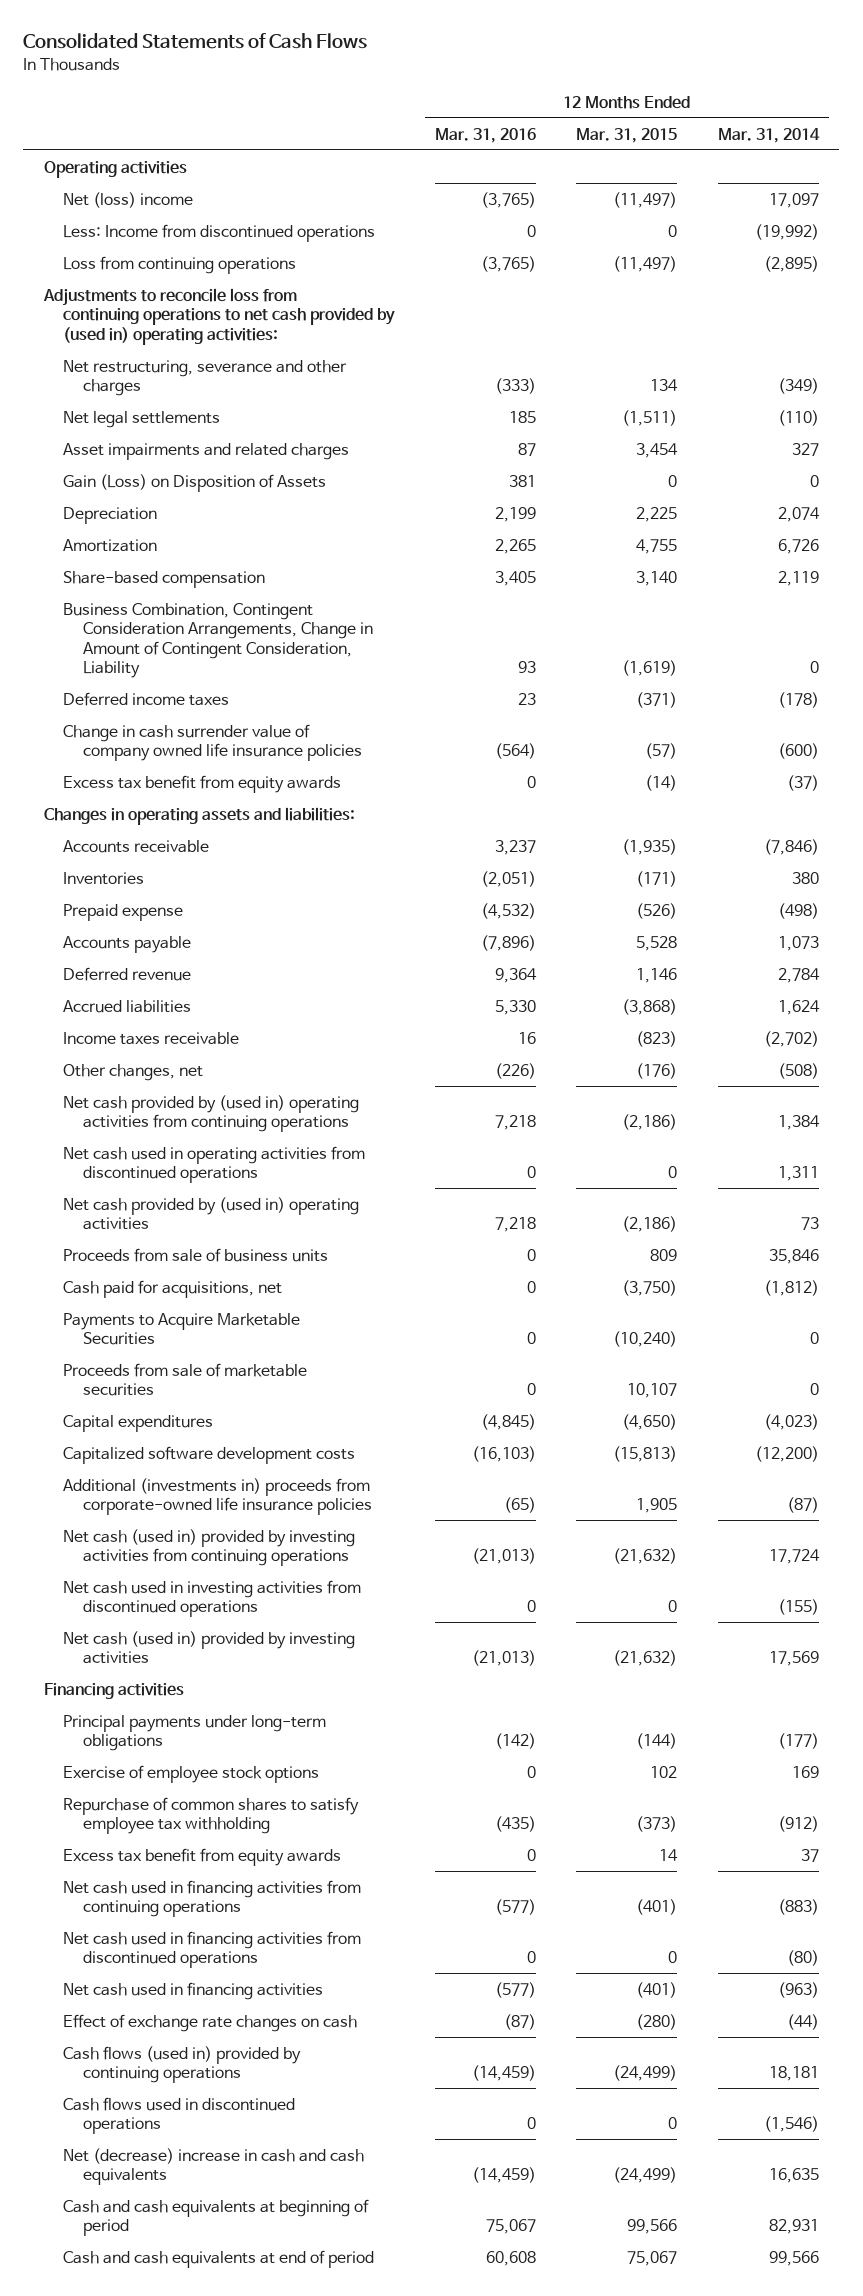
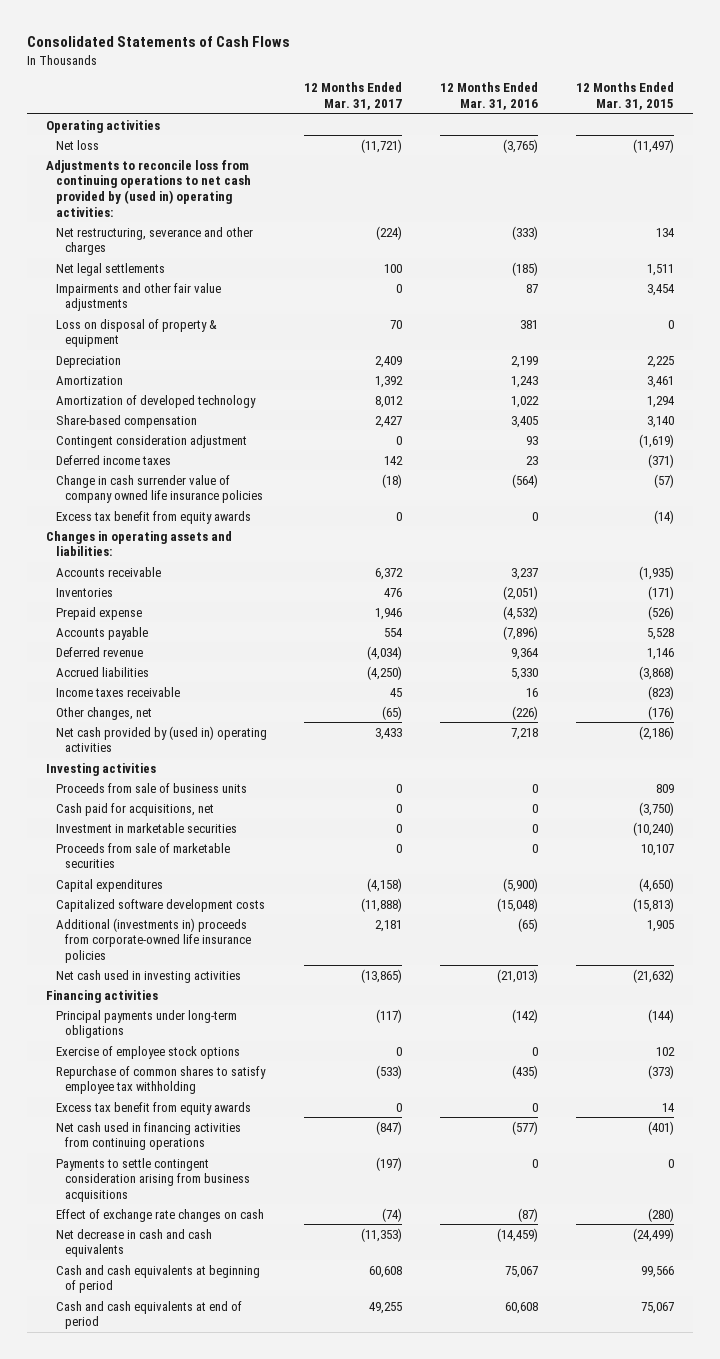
[718,127,821,143] Mar. 31, 2014 -> none
none -> [304,82,403,111] 12 Months Ended Mar. 31, 2017
[63,223,376,242] Less: Income from discontinued operations -> none
[63,255,297,274] Loss from continuing operations -> none
[63,191,194,208] Net (loss) income -> [55,139,99,150] Net loss
[508,410,536,423] 185 -> [512,261,539,276] (185)
[622,409,678,426] (1,511) -> [646,263,674,276] 1,511
[63,442,350,460] Asset impairments and related charges -> [55,282,221,312] Impairments and other fair value adjustments
[63,473,327,492] Gain (Loss) on Disposition of Assets -> [55,318,217,348] Loss on disposal of property & equipment
[494,538,536,554] 2,265 -> [511,375,539,388] 1,243
[636,538,678,554] 4,755 -> [646,375,674,388] 3,461
none -> [55,394,256,408] Amortization of developed technology
[63,602,373,679] Business Combination, Contingent Consideration Arrangements, Change in Amount of Contingent Consideration, Liability -> [55,434,247,448] Contingent consideration adjustment
[63,1094,360,1133] Net cash provided by (used in) operating activities from continuing operations -> none
[63,1145,366,1184] Net cash used in operating activities from discontinued operations -> none
none -> [45,762,156,776] Investing activities
[63,1312,301,1346] Payments to Acquire Marketable Securities -> [55,822,237,833] Investment in marketable securities
[480,1413,536,1430] (4,845) -> [503,877,539,892] (5,900)
[471,1445,536,1462] (16,103) -> [497,897,539,912] (15,048)
[63,1528,356,1567] Net cash (used in) provided by investing activities from continuing operations -> none
[63,1579,362,1618] Net cash used in investing activities from discontinued operations -> none
[63,1630,356,1665] Net cash (used in) provided by investing activities -> [55,969,241,983] Net cash used in investing activities
[63,1930,362,1969] Net cash used in financing activities from discontinued operations -> none
[63,1981,324,2000] Net cash used in financing activities -> none
none -> [55,1157,251,1202] Payments to settle contingent consideration arising from business acquisitions
[63,2045,302,2084] Cash flows (used in) provided by continuing operations -> none
[63,2096,296,2135] Cash flows used in discontinued operations -> none
[63,2147,365,2186] Net (decrease) increase in cash and cash equivalents -> [55,1228,212,1258] Net decrease in cash and cash equivalents

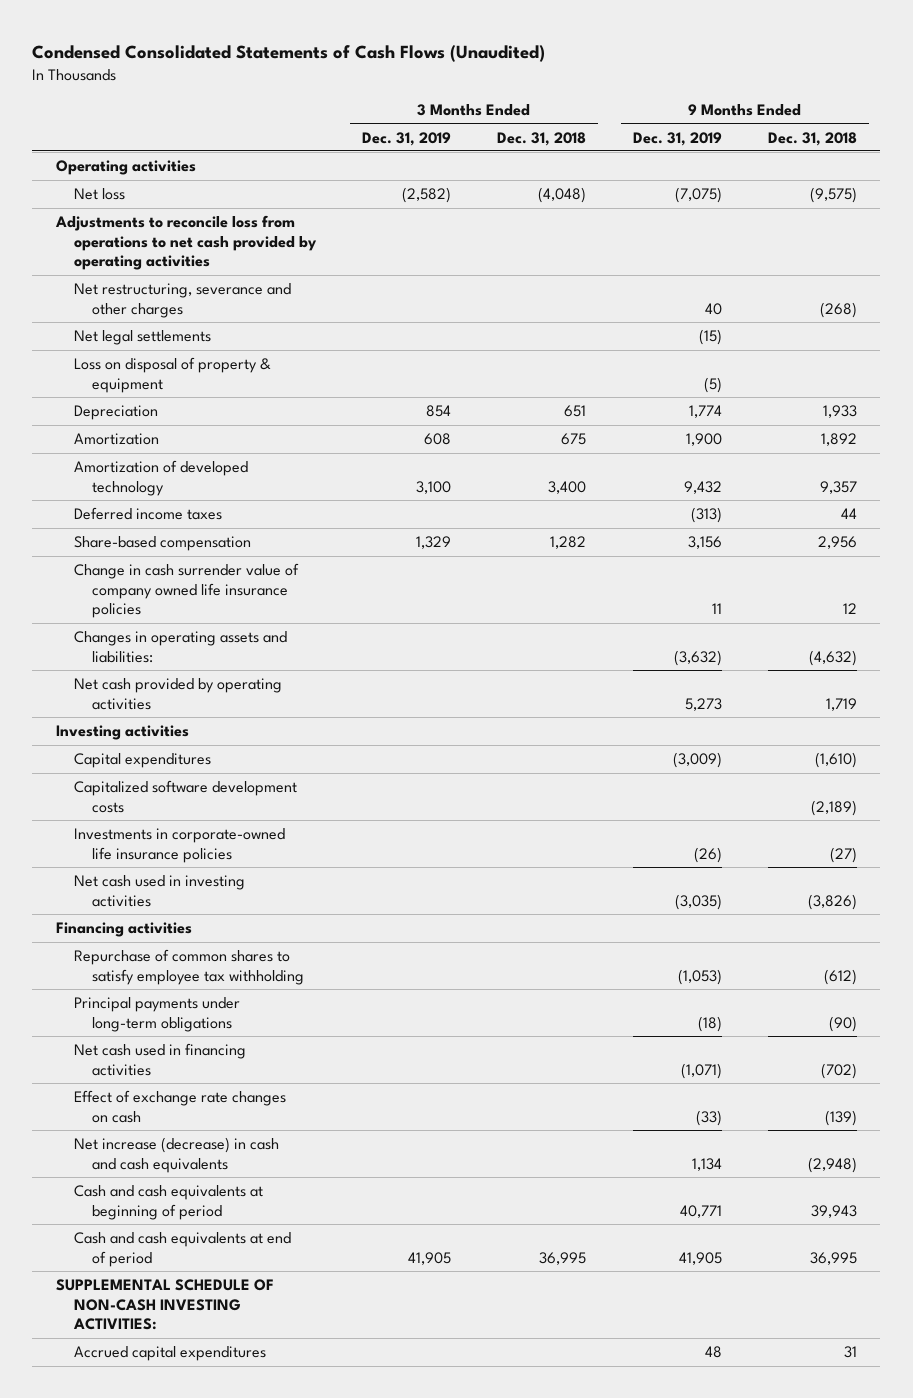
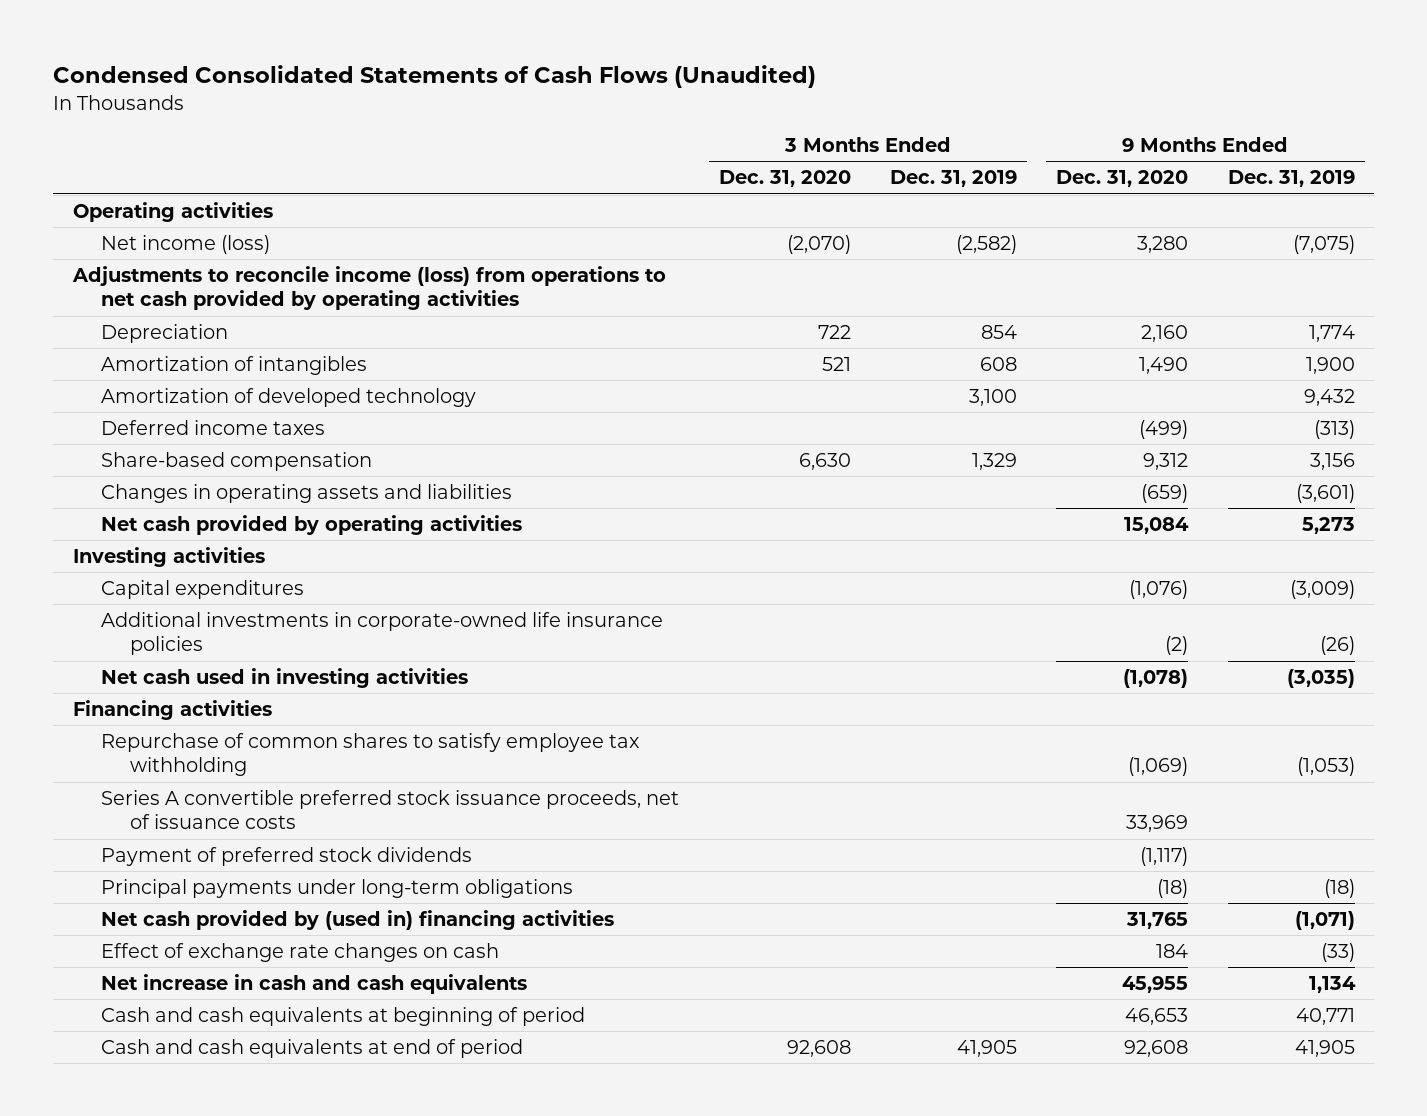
[497,131,587,146] Dec. 31, 2018 -> none
[767,131,857,146] Dec. 31, 2018 -> none
none -> [718,170,851,188] Dec. 31, 2020
none -> [1056,170,1189,188] Dec. 31, 2020
[73,283,291,318] Net restructuring, severance and other charges -> none
[73,330,211,346] Net legal settlements -> none
[73,357,271,393] Loss on disposal of property & equipment -> none
[73,188,125,201] Net loss -> [101,234,271,254] Net income (loss)
[54,215,317,271] Adjustments to reconcile loss from operations to net cash provided by operating activities -> [71,265,666,311] Adjustments to reconcile income (loss) from operations to net cash provided by operating activities
[73,433,159,446] Amortization -> [101,355,368,375] Amortization of intangibles
[73,563,299,619] Change in cash surrender value of company owned life insurance policies -> none
[73,631,287,663] Changes in operating assets and liabilities: -> [101,483,513,503] Changes in operating assets and liabilities
[673,649,722,666] (3,632) -> [1295,483,1355,503] (3,601)
[73,780,297,813] Capitalized software development costs -> none
[73,828,285,863] Investments in corporate-owned life insurance policies -> [101,611,664,656] Additional investments in corporate-owned life insurance policies
none -> [101,789,680,830] Series A convertible preferred stock issuance proceeds, net of issuance costs
none -> [101,846,473,866] Payment of preferred stock dividends
[73,1043,246,1076] Net cash used in financing activities -> [101,909,615,930] Net cash provided by (used in) financing activities
[73,1137,279,1173] Net increase (decrease) in cash and cash equivalents -> [101,973,528,994] Net increase in cash and cash equivalents
[55,1279,274,1331] SUPPLEMENTAL SCHEDULE OF NON-CASH INVESTING ACTIVITIES: -> none
[73,1346,266,1362] Accrued capital expenditures -> none

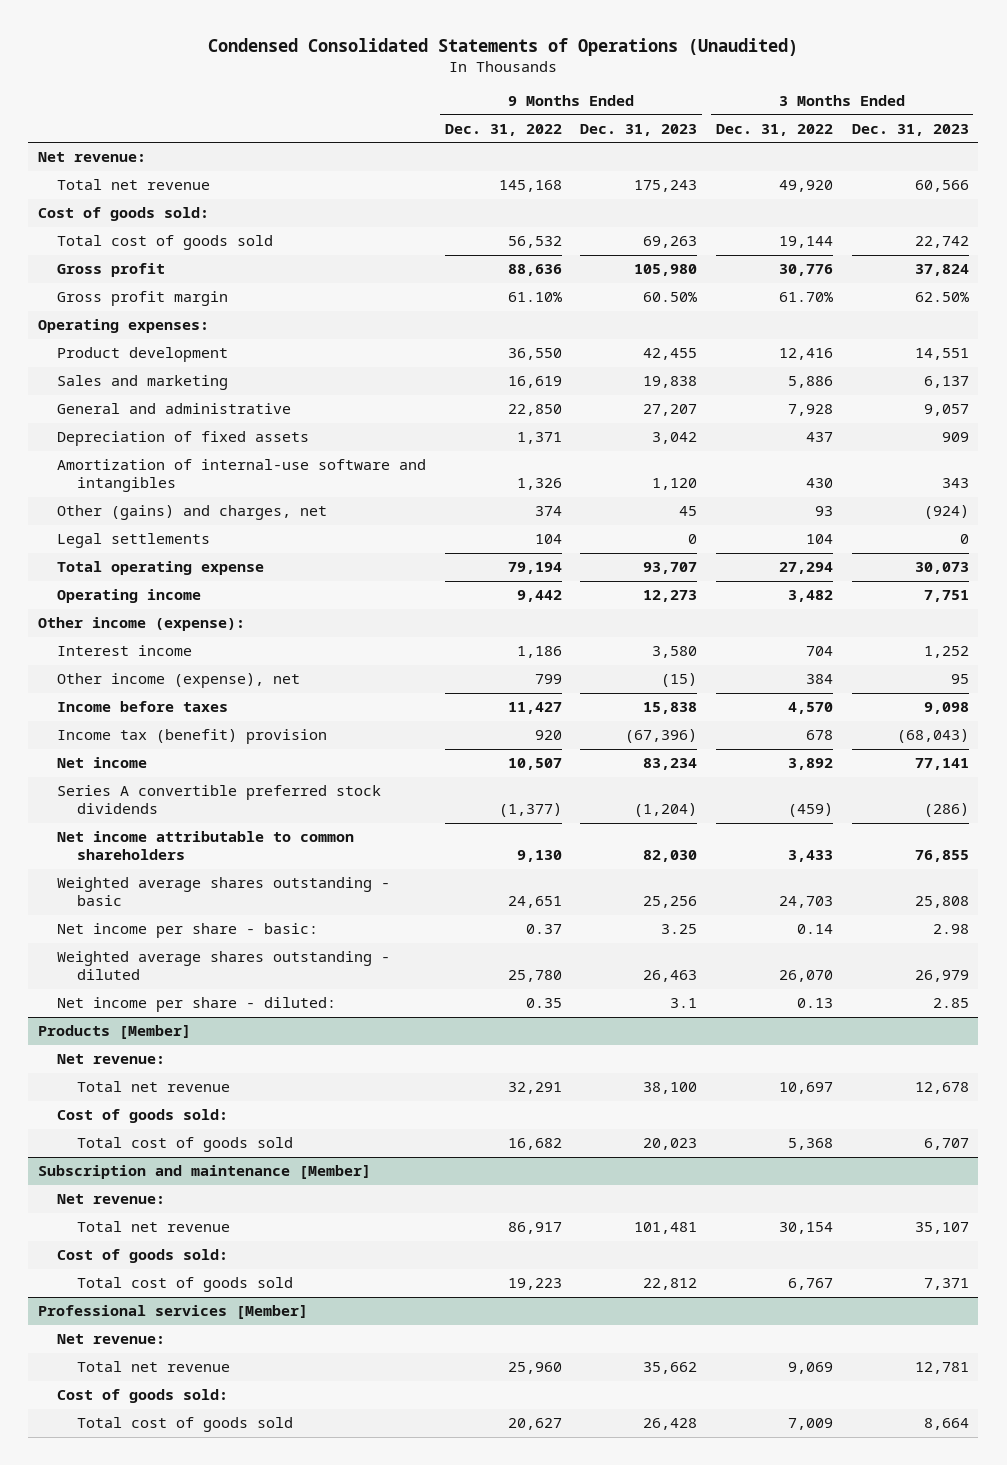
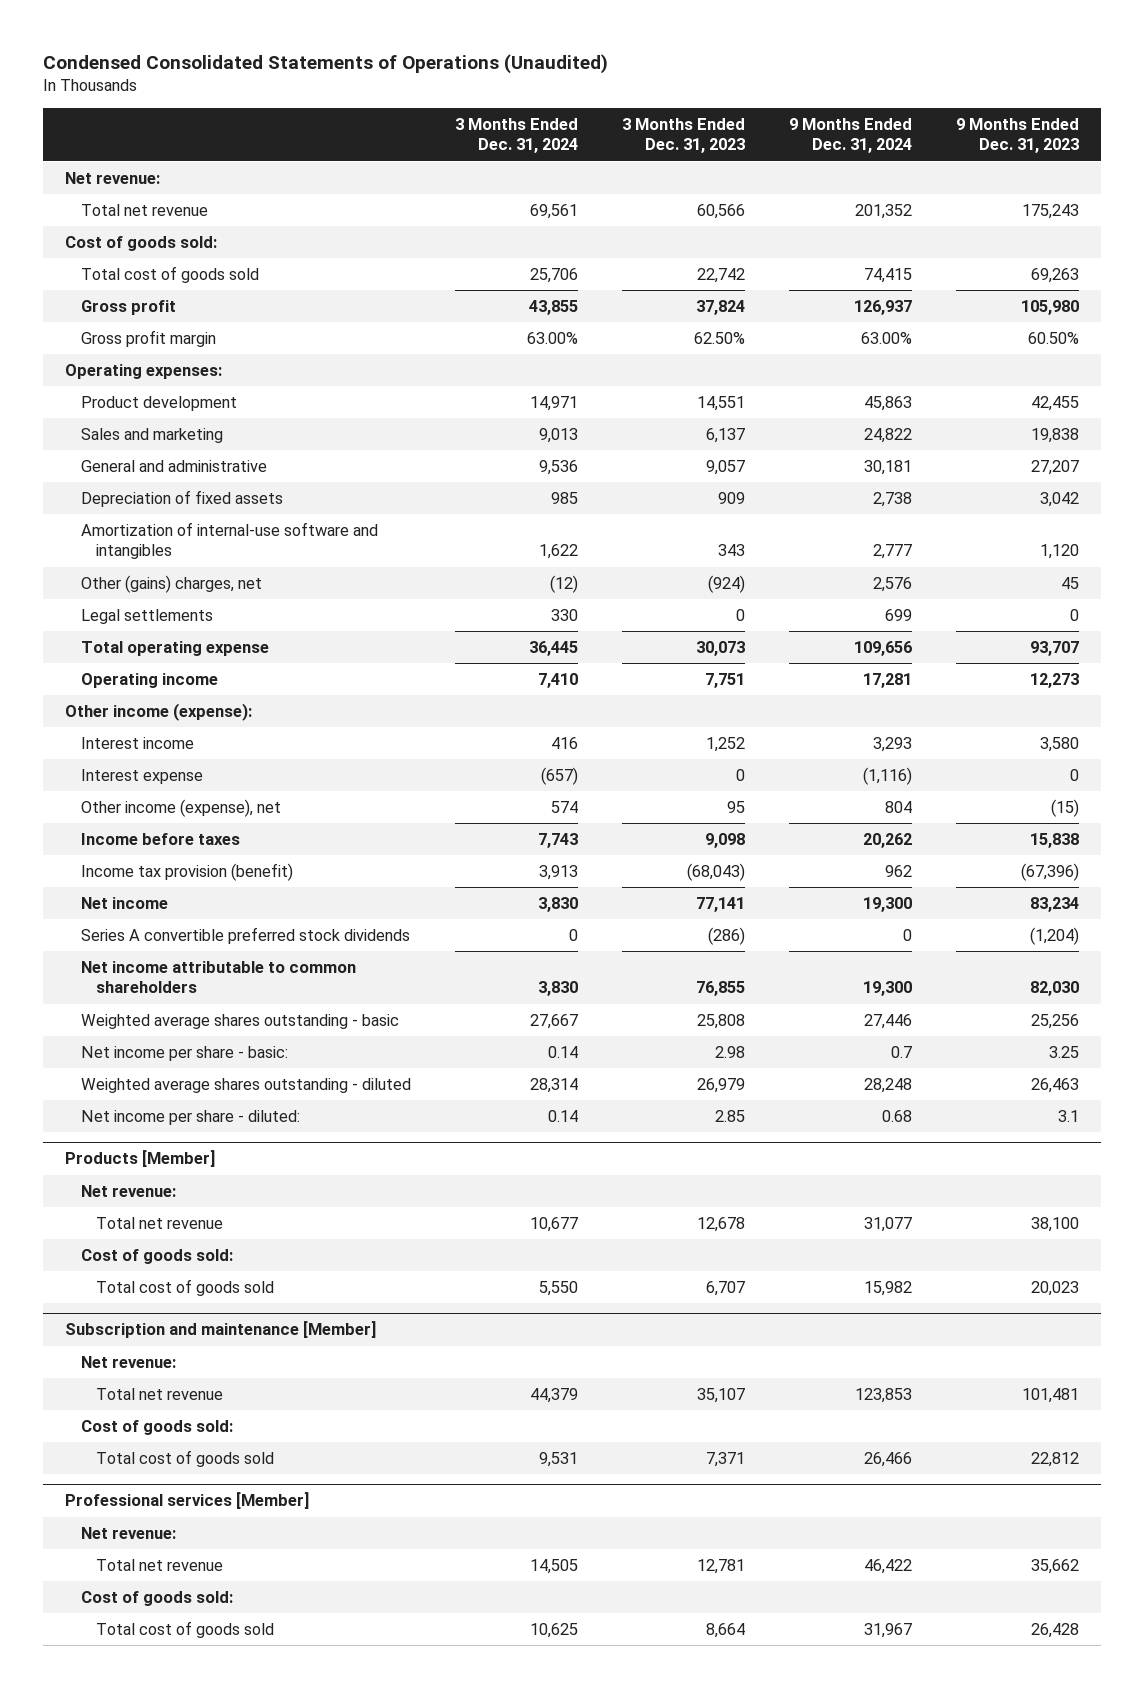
[444,123,562,136] Dec. 31, 2022 -> none
[716,123,834,136] Dec. 31, 2022 -> none
none -> [454,117,578,154] 3 Months Ended Dec. 31, 2024
none -> [788,117,912,154] 9 Months Ended Dec. 31, 2024
[57,505,328,521] Other (gains) and charges, net -> [80,575,262,594] Other (gains) charges, net
none -> [80,769,203,785] Interest expense
[57,729,328,745] Income tax (benefit) provision -> [80,863,293,882] Income tax provision (benefit)

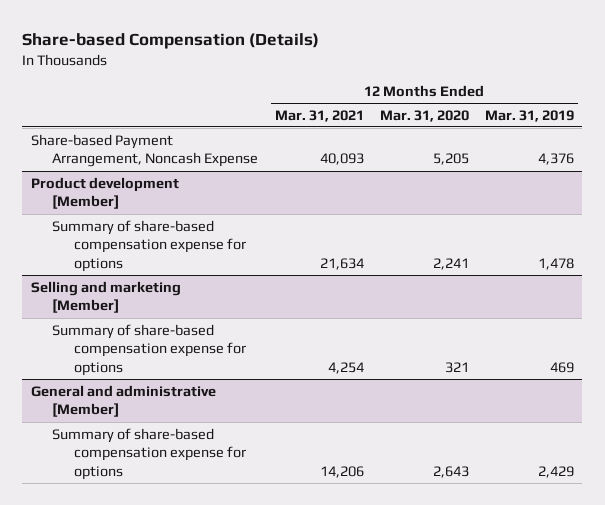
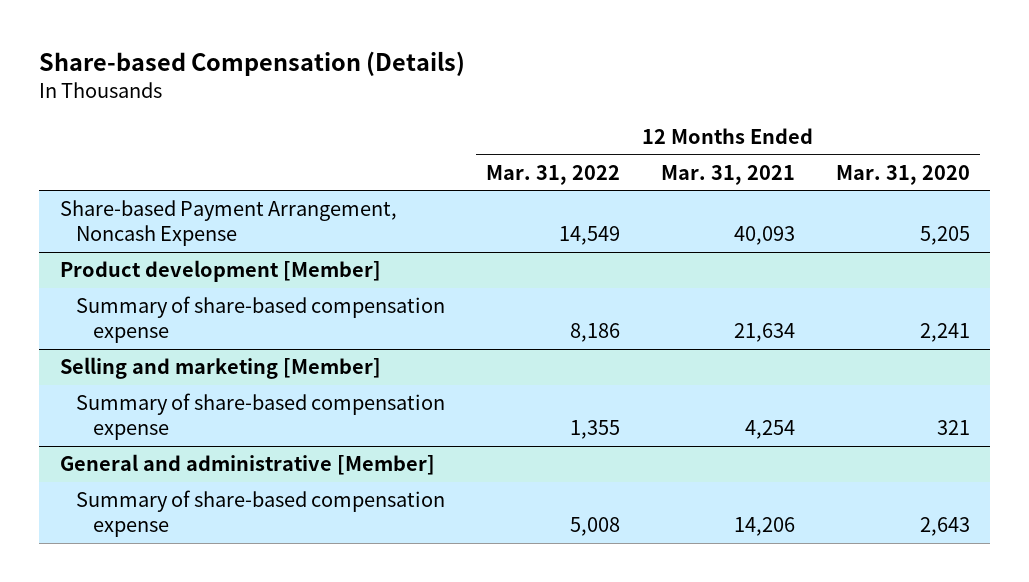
[485,109,575,122] Mar. 31, 2019 -> none
none -> [486,164,621,185] Mar. 31, 2022
[52,219,247,273] Summary of share-based compensation expense for options -> [76,296,446,343] Summary of share-based compensation expense
[52,323,247,377] Summary of share-based compensation expense for options -> [76,393,446,440] Summary of share-based compensation expense
[52,427,247,481] Summary of share-based compensation expense for options -> [76,490,446,537] Summary of share-based compensation expense

